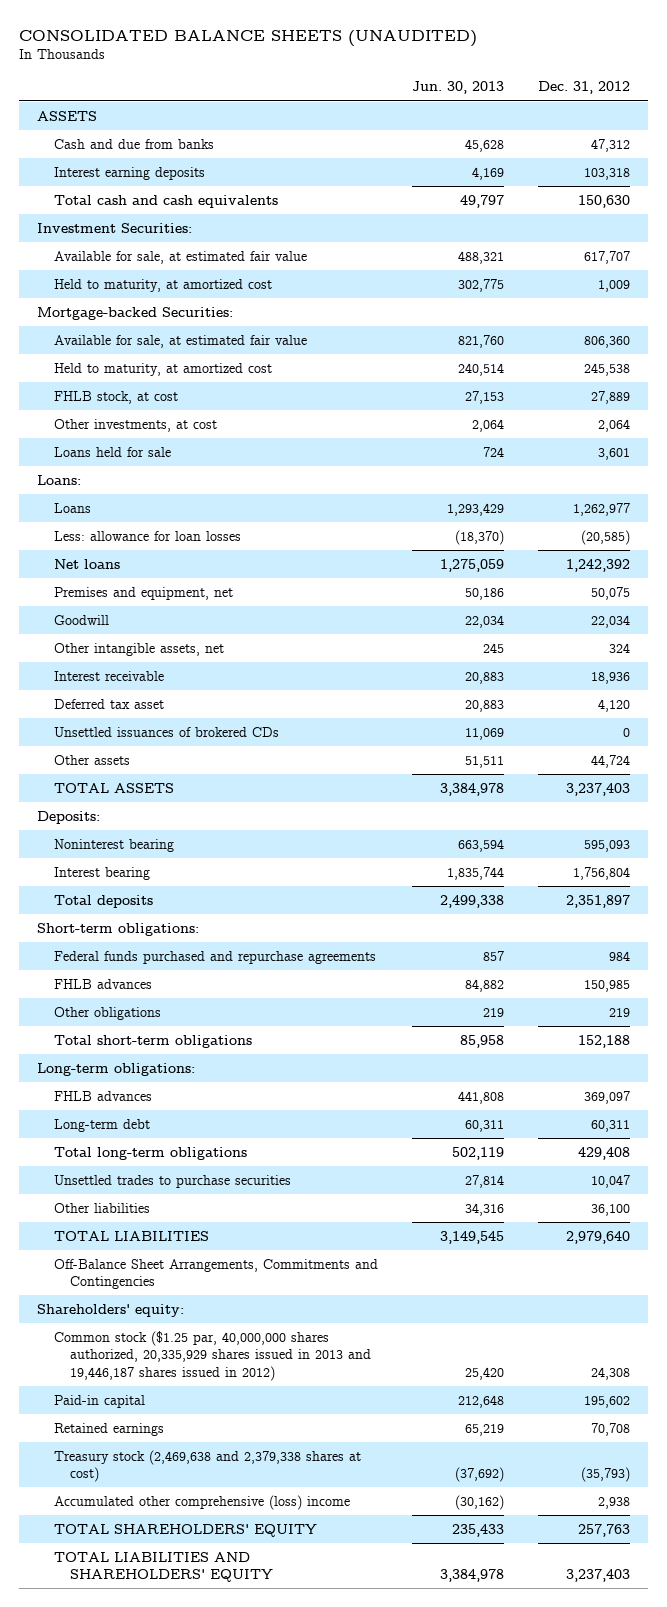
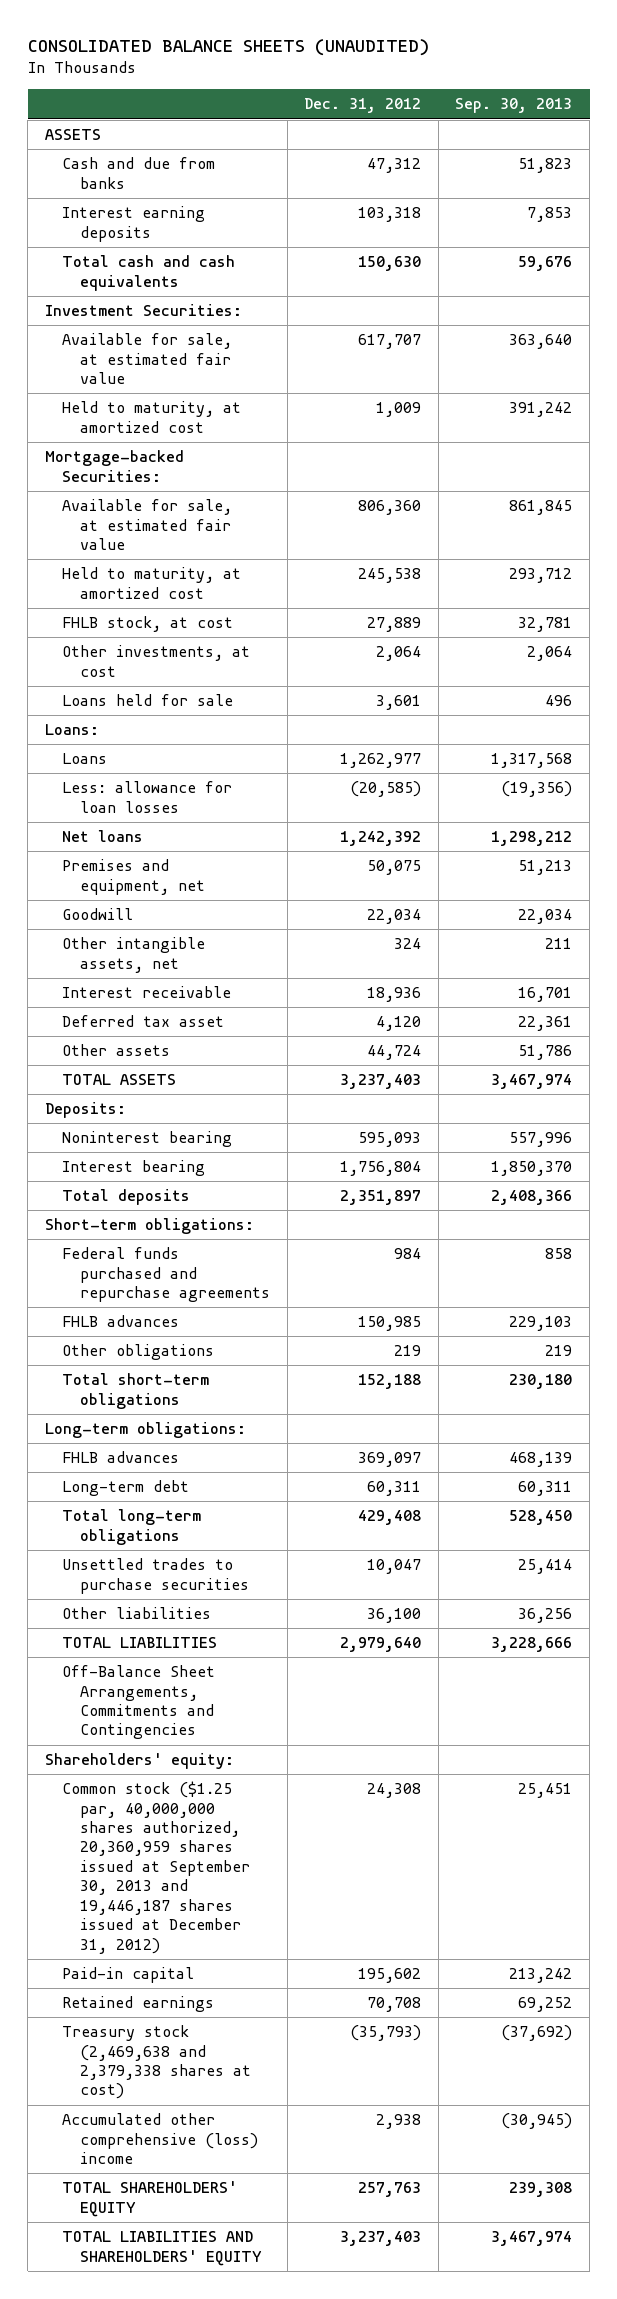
[411,81,504,95] Jun. 30, 2013 -> none
none -> [455,98,573,114] Sep. 30, 2013
[53,726,279,737] Unsettled issuances of brokered CDs -> none
[53,1330,372,1382] Common stock ($1.25 par, 40,000,000 shares authorized, 20,335,929 shares issued in 2013 and 19,446,187 shares issued in 2012) -> [62,1781,250,1954] Common stock ($1.25 par, 40,000,000 shares authorized, 20,360,959 shares issued at September 30, 2013 and 19,446,187 shares issued at December 31, 2012)

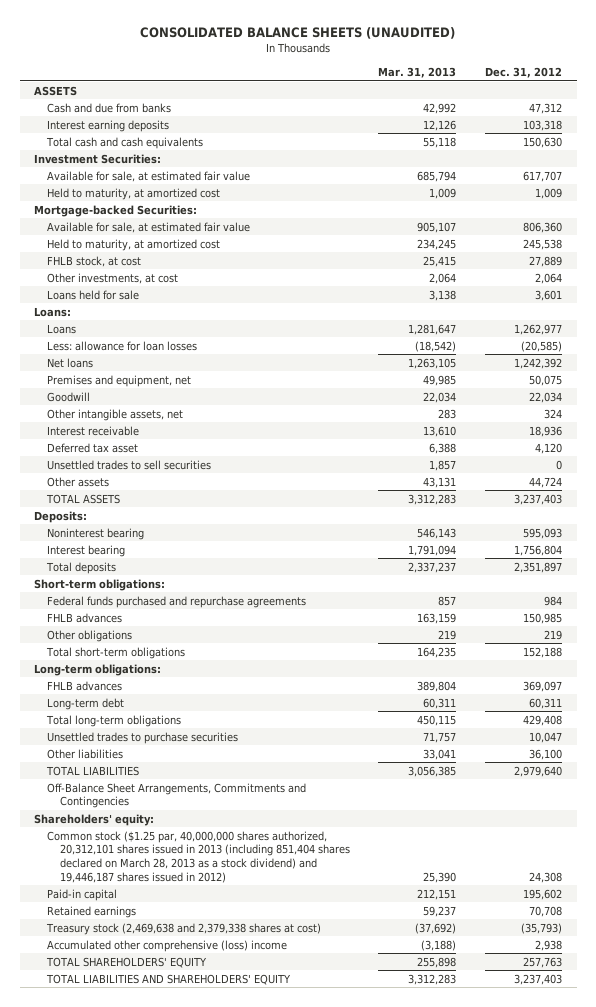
[455,98,573,114] Sep. 30, 2013 -> none
none -> [378,66,457,78] Mar. 31, 2013
none -> [46,459,211,470] Unsettled trades to sell securities
[62,1781,250,1954] Common stock ($1.25 par, 40,000,000 shares authorized, 20,360,959 shares issued at September 30, 2013 and 19,446,187 shares issued at December 31, 2012) -> [46,830,350,883] Common stock ($1.25 par, 40,000,000 shares authorized, 20,312,101 shares issued in 2013 (including 851,404 shares declared on March 28, 2013 as a stock dividend) and 19,446,187 shares issued in 2012)

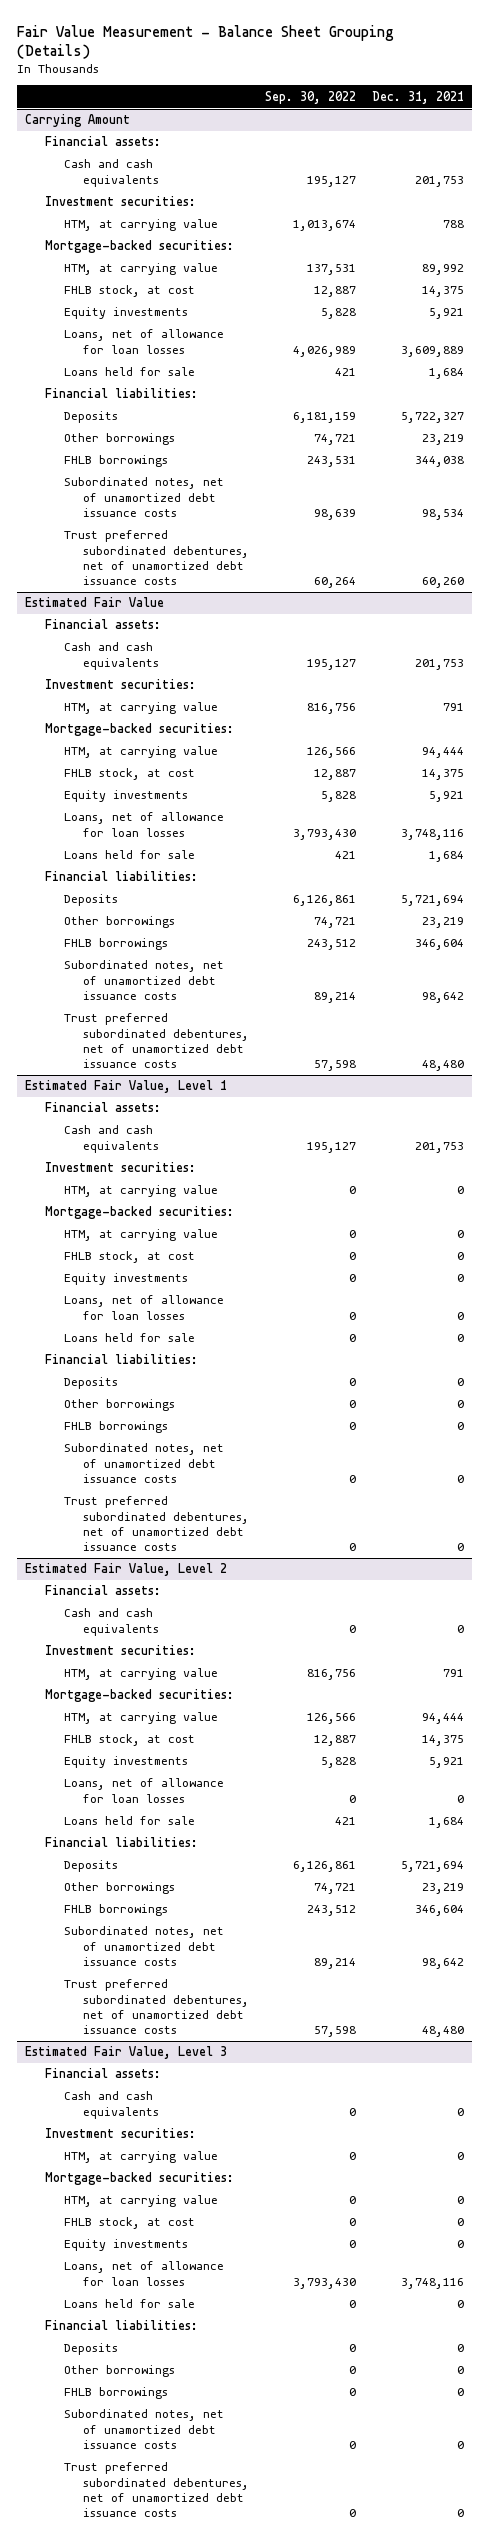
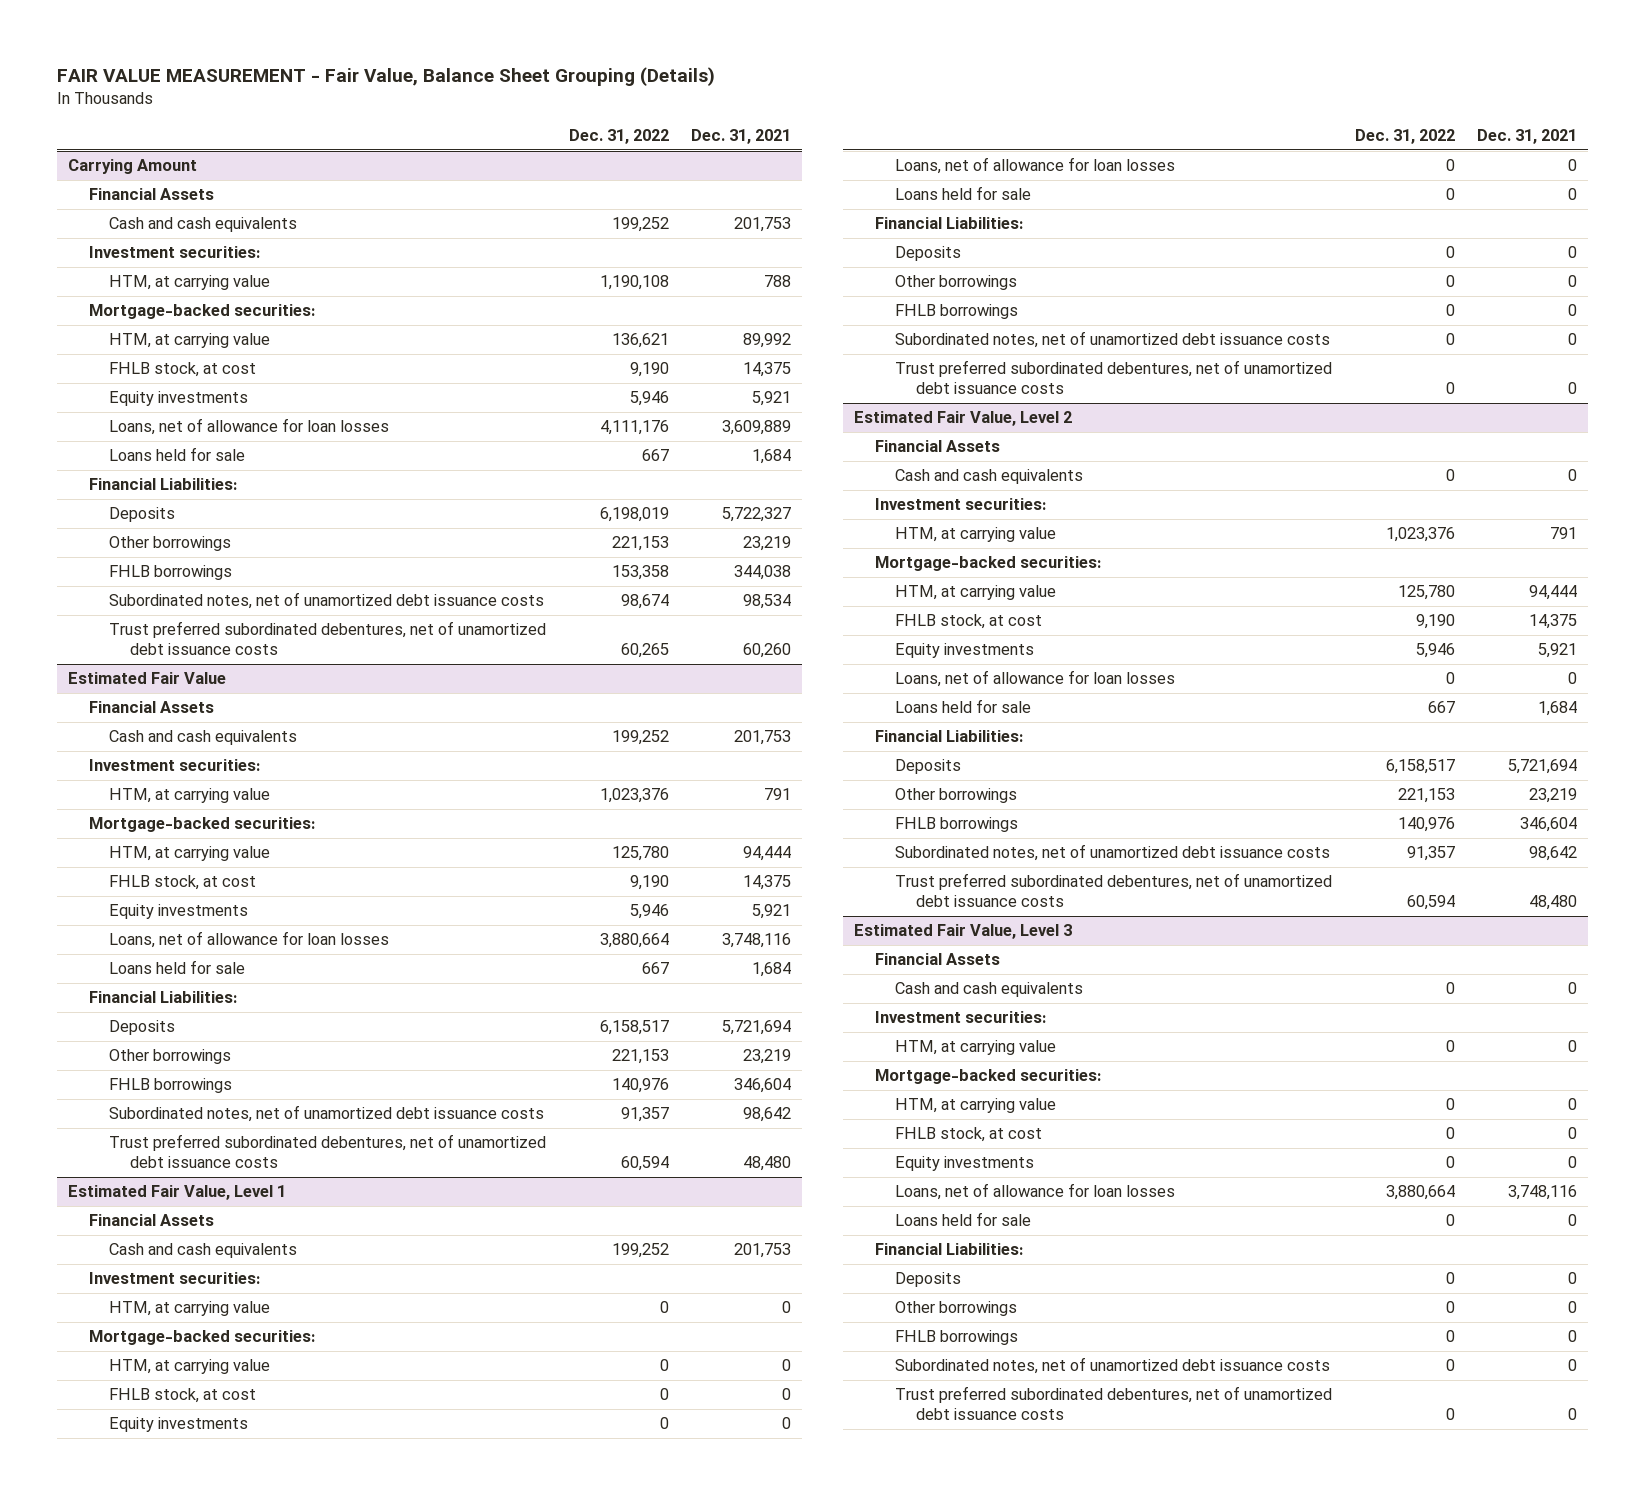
[17,24,395,60] Fair Value Measurement - Balance Sheet Grouping (Details) -> [57,67,716,87] FAIR VALUE MEASUREMENT - Fair Value, Balance Sheet Grouping (Details)
[265,90,357,104] Sep. 30, 2022 -> none
none -> [568,129,669,145] Dec. 31, 2022
[44,136,161,147] Financial assets: -> [88,188,214,201] Financial Assets
[44,388,198,399] Financial liabilities: -> [88,478,237,491] Financial Liabilities:
[44,619,161,630] Financial assets: -> [88,701,214,714] Financial Assets
[44,871,198,882] Financial liabilities: -> [88,991,237,1004] Financial Liabilities:
[44,1102,161,1113] Financial assets: -> [88,1214,214,1227] Financial Assets
[44,1354,198,1365] Financial liabilities: -> [874,217,1023,230] Financial Liabilities:
[44,1585,161,1596] Financial assets: -> [874,440,1000,453] Financial Assets
[44,1837,198,1848] Financial liabilities: -> [874,730,1023,743] Financial Liabilities:
[44,2068,161,2079] Financial assets: -> [874,953,1000,966] Financial Assets
[44,2320,198,2331] Financial liabilities: -> [874,1243,1023,1256] Financial Liabilities:

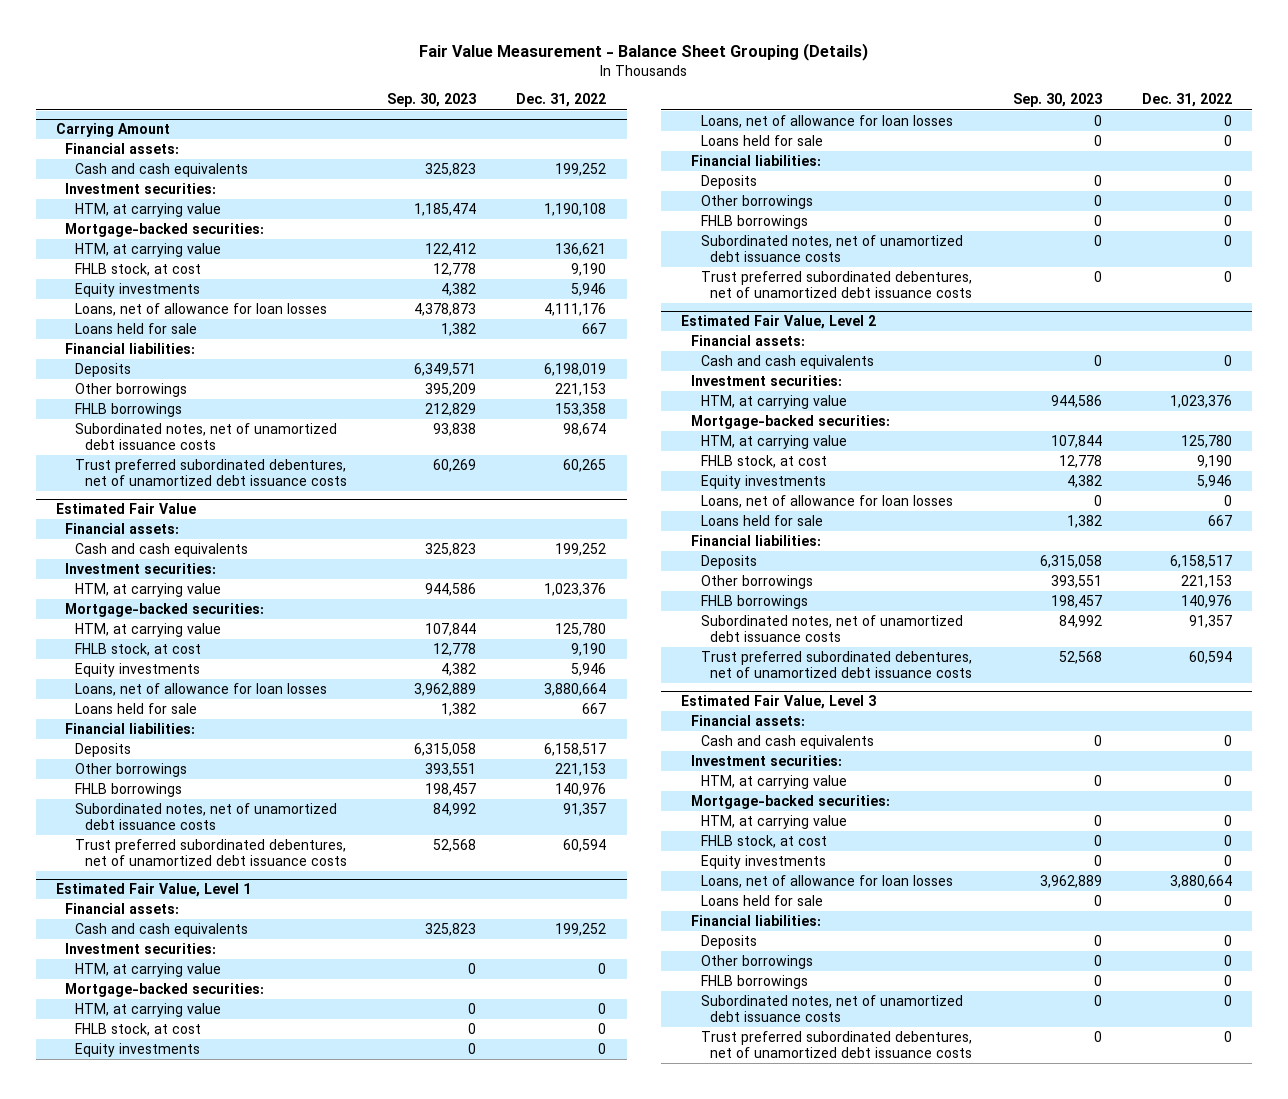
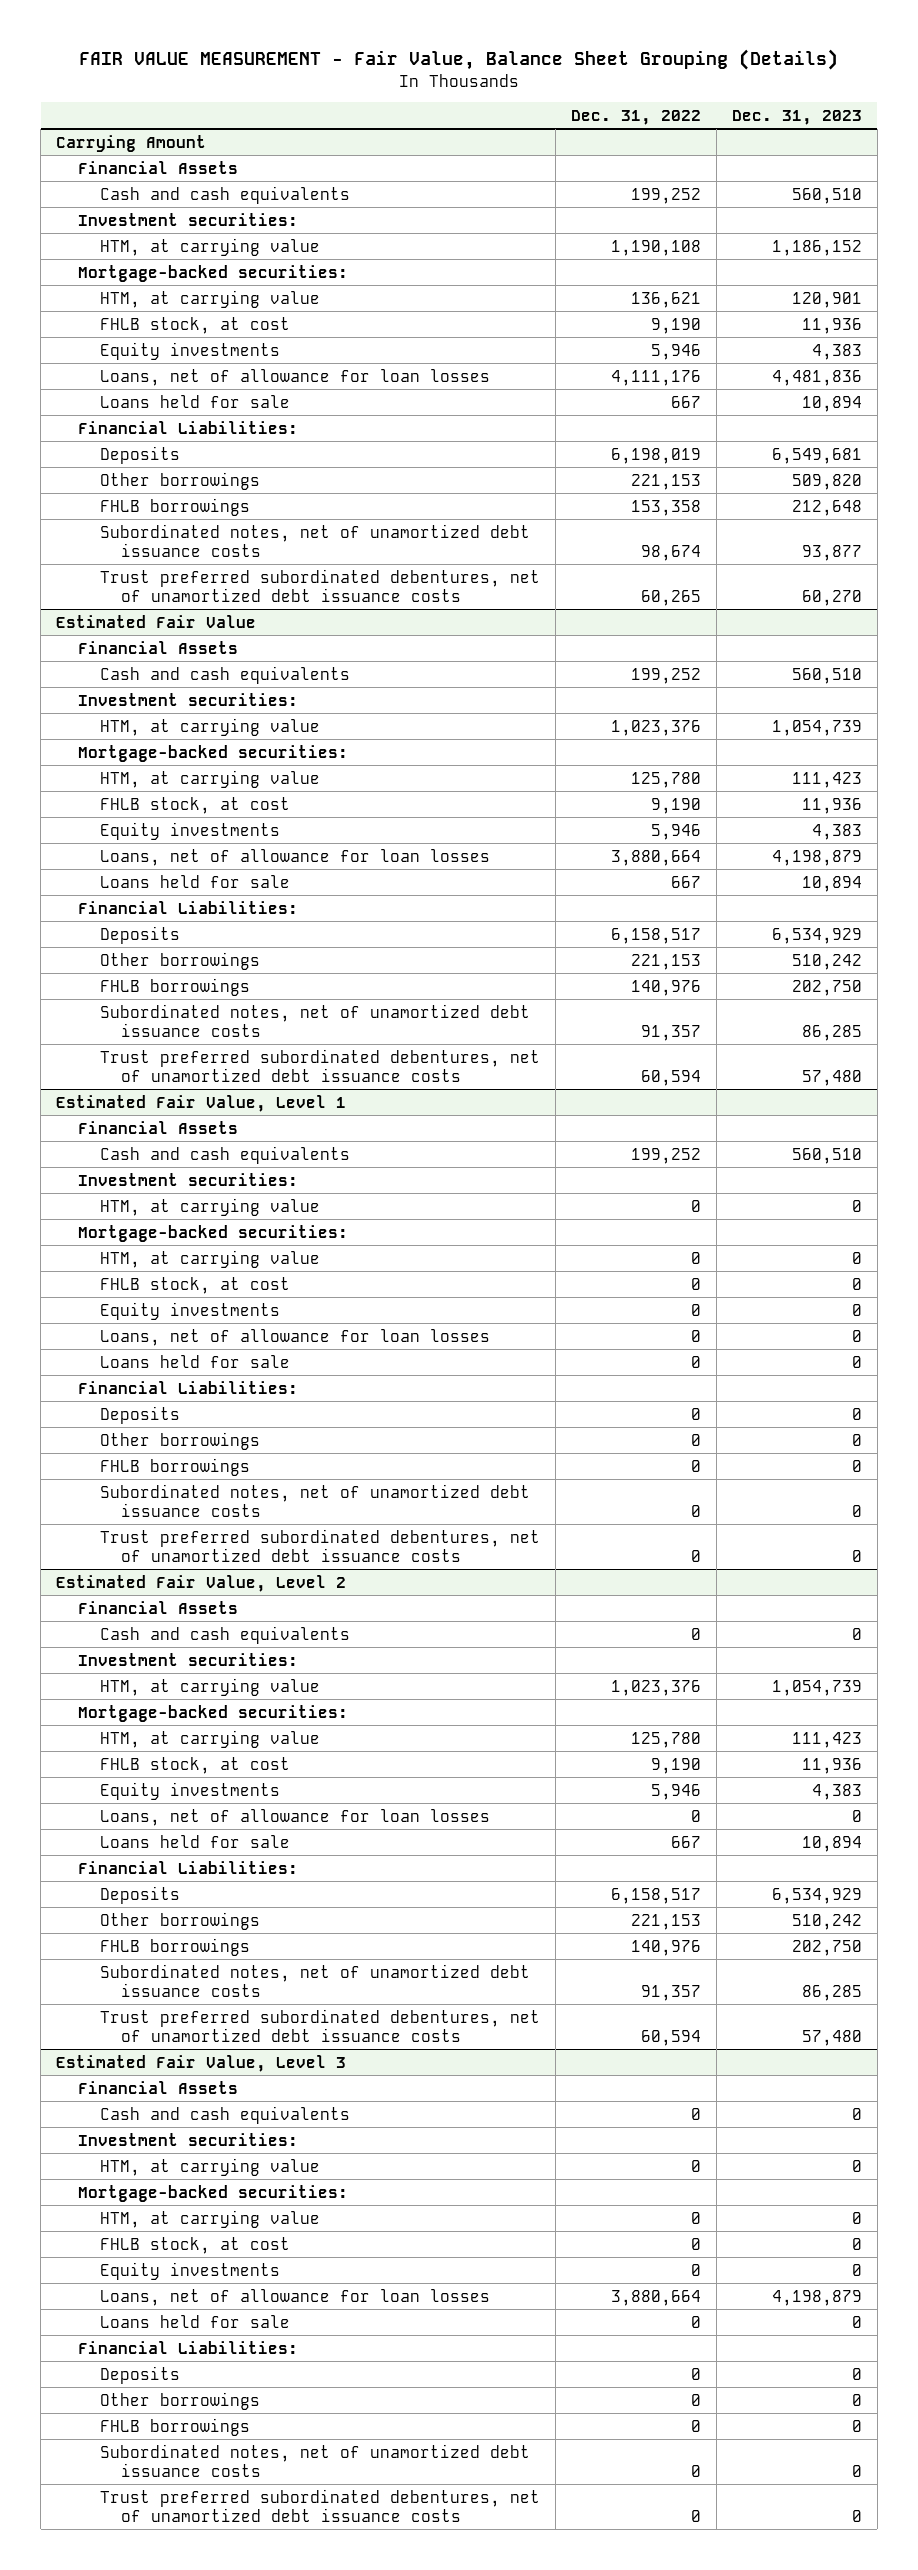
[418,43,868,62] Fair Value Measurement - Balance Sheet Grouping (Details) -> [79,49,839,71] FAIR VALUE MEASUREMENT - Fair Value, Balance Sheet Grouping (Details)
[387,93,477,108] Sep. 30, 2023 -> none
none -> [731,109,862,125] Dec. 31, 2023
[65,143,180,155] Financial assets: -> [78,160,239,174] Financial Assets
[65,343,196,355] Financial liabilities: -> [78,420,299,434] Financial Liabilities:
[65,523,180,535] Financial assets: -> [78,640,239,654] Financial Assets
[65,723,196,735] Financial liabilities: -> [78,900,299,914] Financial Liabilities:
[65,903,180,915] Financial assets: -> [78,1120,239,1134] Financial Assets
[690,155,821,167] Financial liabilities: -> [78,1380,299,1394] Financial Liabilities:
[690,335,805,347] Financial assets: -> [78,1600,239,1614] Financial Assets
[690,535,821,547] Financial liabilities: -> [78,1860,299,1874] Financial Liabilities:
[690,715,805,727] Financial assets: -> [78,2080,239,2094] Financial Assets
[690,915,821,927] Financial liabilities: -> [78,2340,299,2354] Financial Liabilities:

